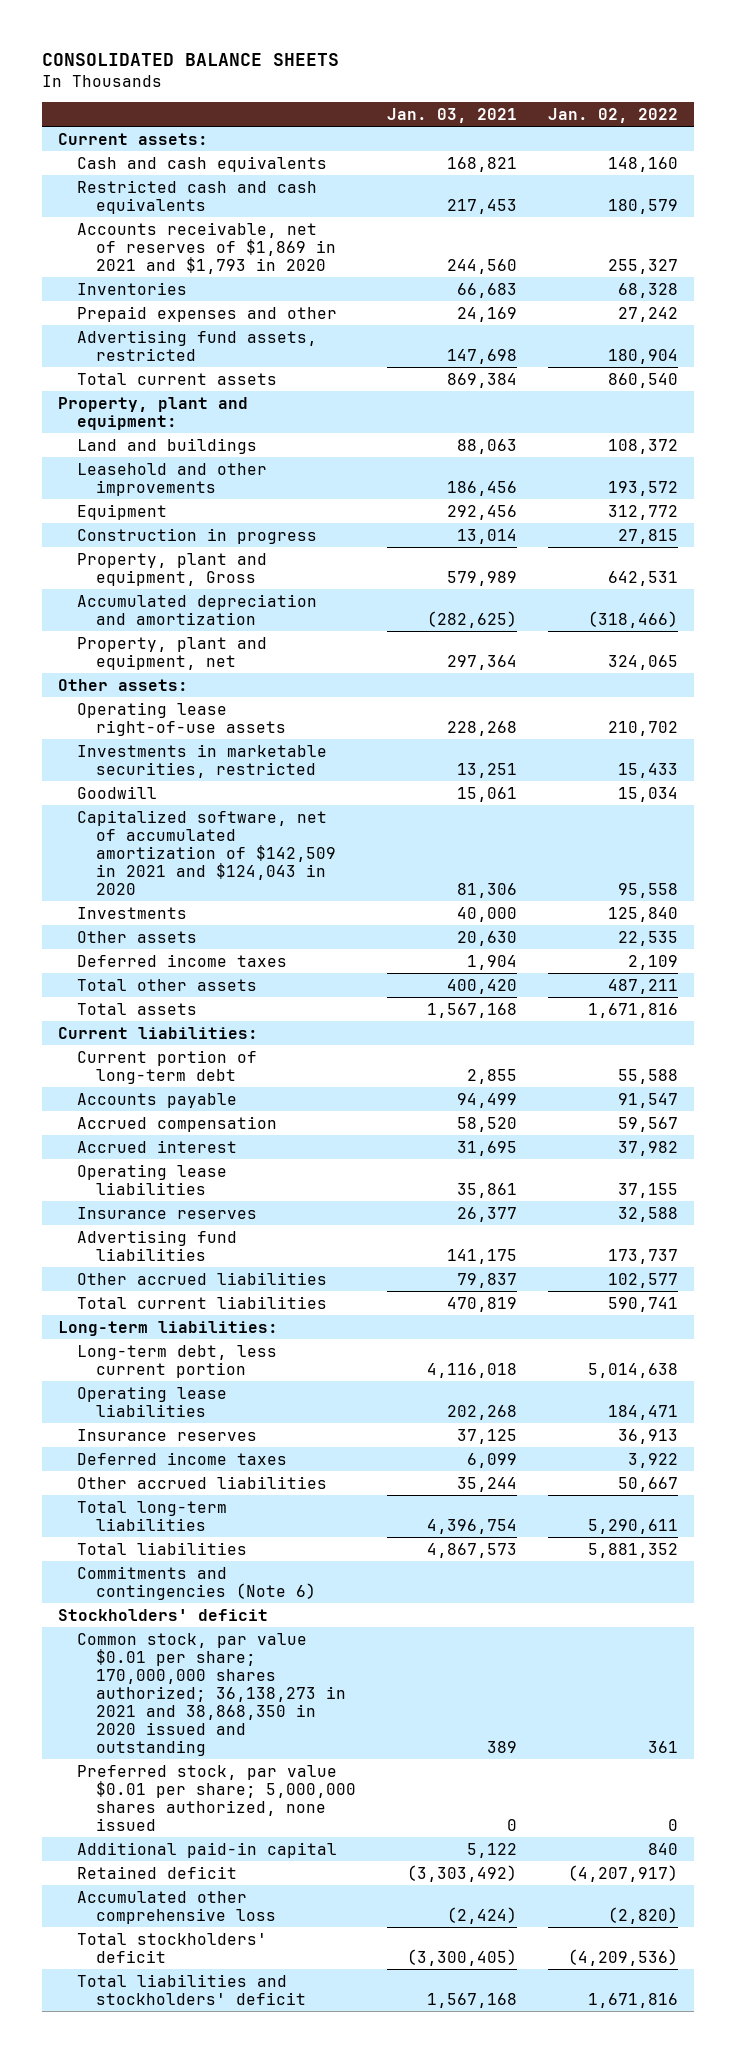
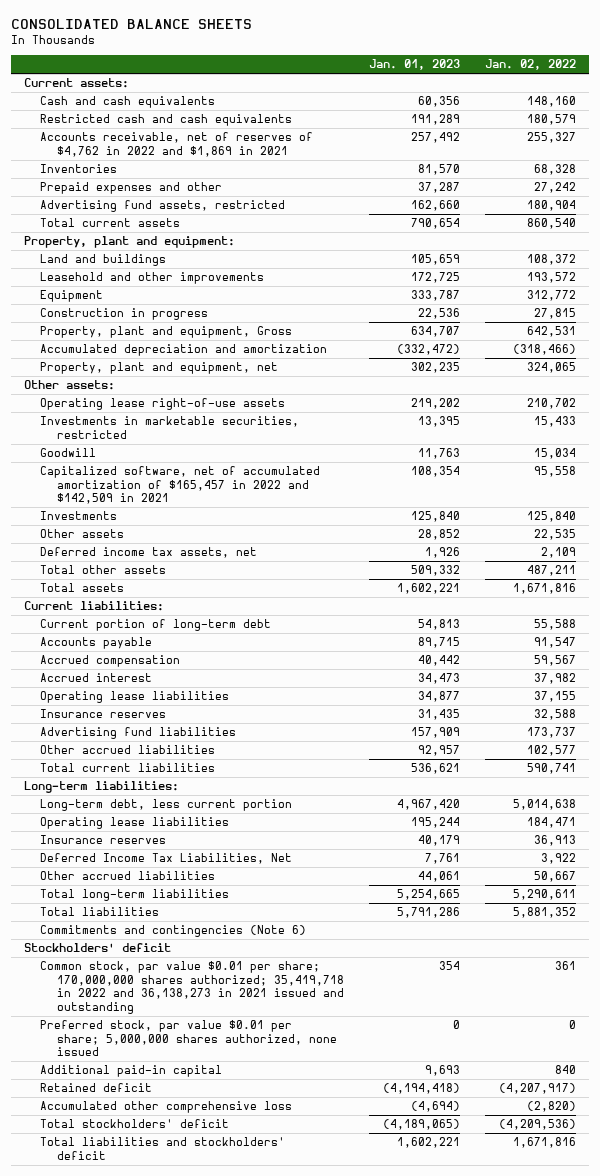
[387,107,518,123] Jan. 03, 2021 -> none
none -> [369,59,461,71] Jan. 01, 2023
[76,221,336,274] Accounts receivable, net of reserves of $1,869 in 2021 and $1,793 in 2020 -> [40,132,314,157] Accounts receivable, net of reserves of $4,762 in 2022 and $1,869 in 2021
[76,809,336,895] Capitalized software, net of accumulated amortization of $142,509 in 2021 and $124,043 in 2020 -> [40,466,321,505] Capitalized software, net of accumulated amortization of $165,457 in 2022 and $142,509 in 2021
[76,953,287,967] Deferred income taxes -> [40,547,258,559] Deferred income tax assets, net
[76,1451,287,1465] Deferred income taxes -> [40,853,293,865] Deferred Income Tax Liabilities, Net
[76,1632,346,1756] Common stock, par value $0.01 per share; 170,000,000 shares authorized; 36,138,273 in 2021 and 38,868,350 in 2020 issued and outstanding -> [40,961,344,1014] Common stock, par value $0.01 per share; 170,000,000 shares authorized; 35,419,718 in 2022 and 36,138,273 in 2021 issued and outstanding

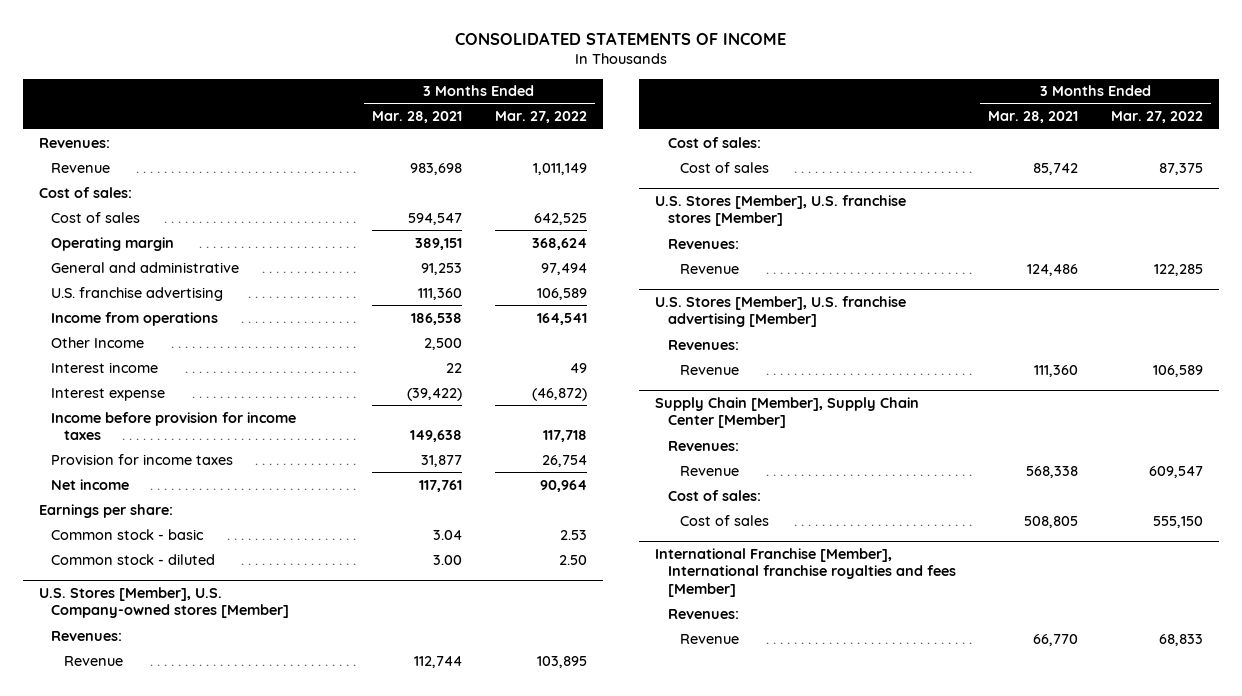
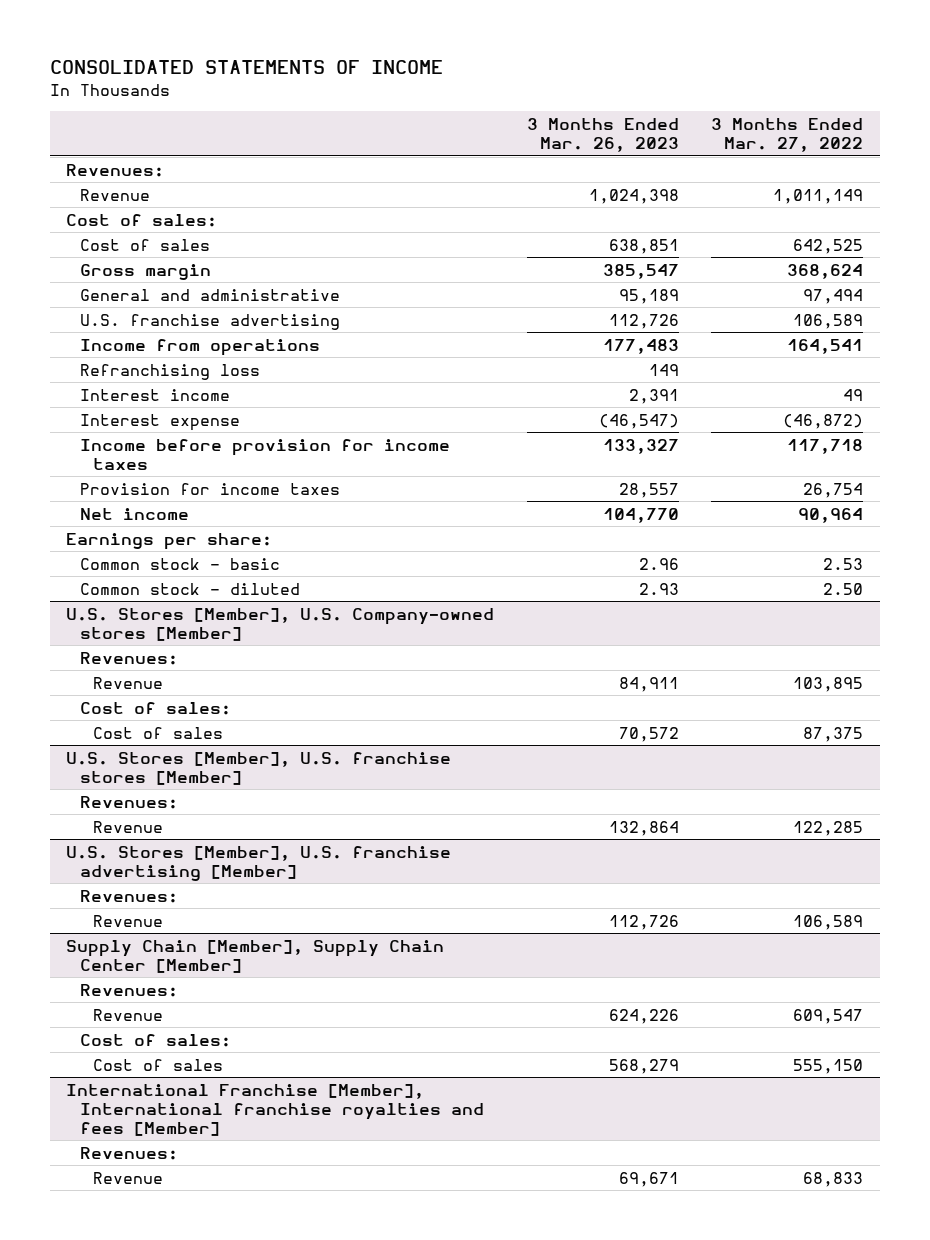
[371,111,462,124] Mar. 28, 2021 -> none
none -> [526,118,679,153] 3 Months Ended Mar. 26, 2023
[51,236,175,251] Operating margin -> [79,263,211,280] Gross margin
[51,336,145,348] Other Income -> none
none -> [79,363,260,380] Refranchising loss

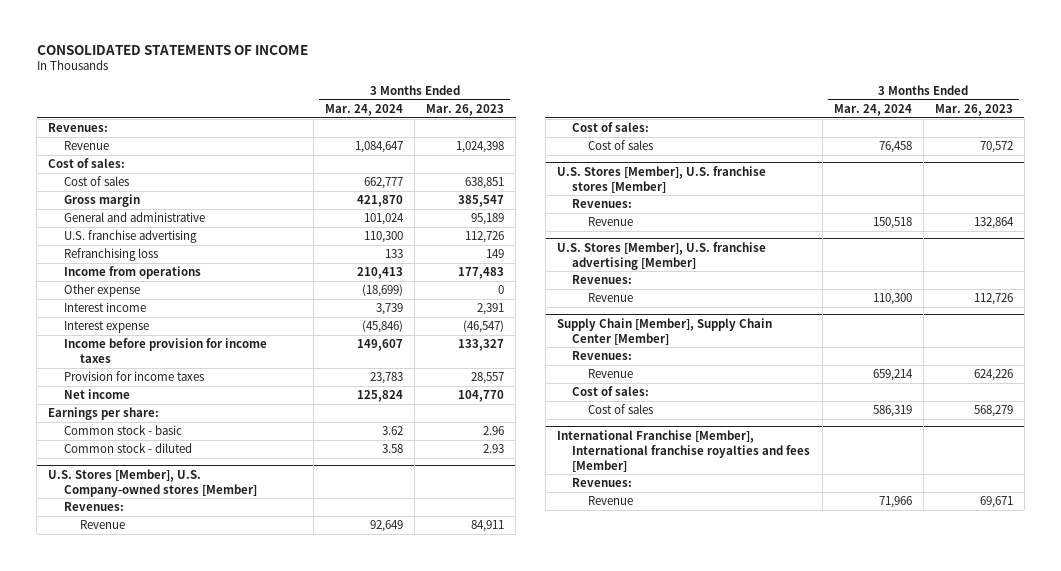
[711,118,864,153] 3 Months Ended Mar. 27, 2022 -> none
none -> [325,103,404,116] Mar. 24, 2024
[79,338,320,356] Income from operations -> [64,266,202,280] Income from operations
none -> [64,284,141,298] Other expense

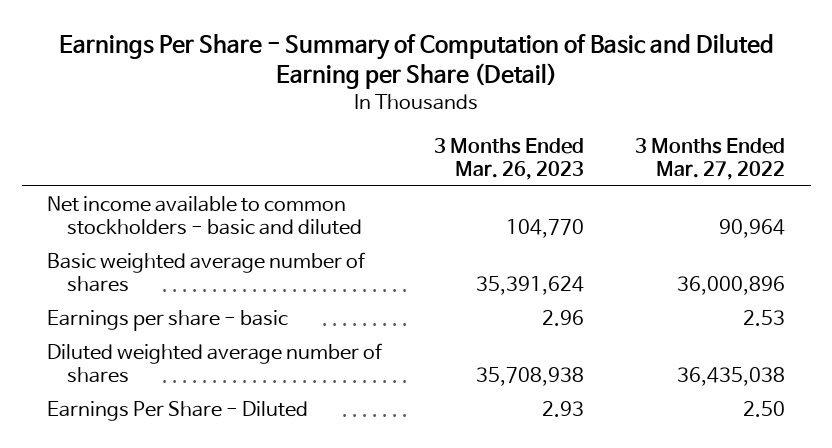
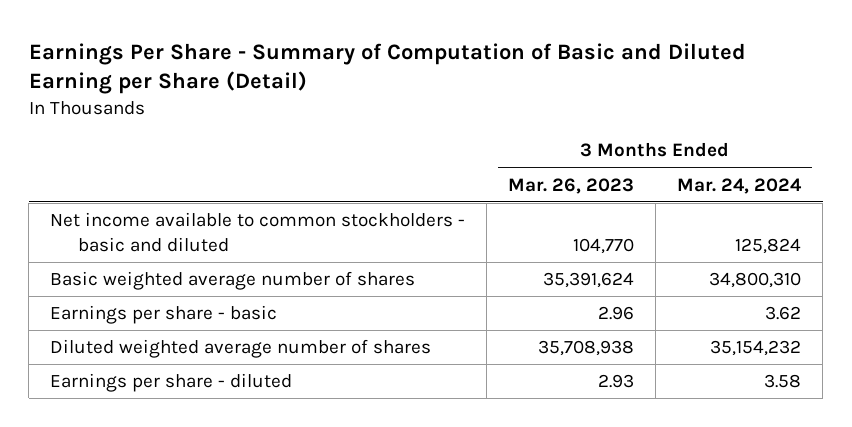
[635,137,786,180] 3 Months Ended Mar. 27, 2022 -> none
none -> [677,177,803,194] Mar. 24, 2024
[47,401,309,422] Earnings Per Share - Diluted -> [50,373,293,393] Earnings per share - diluted

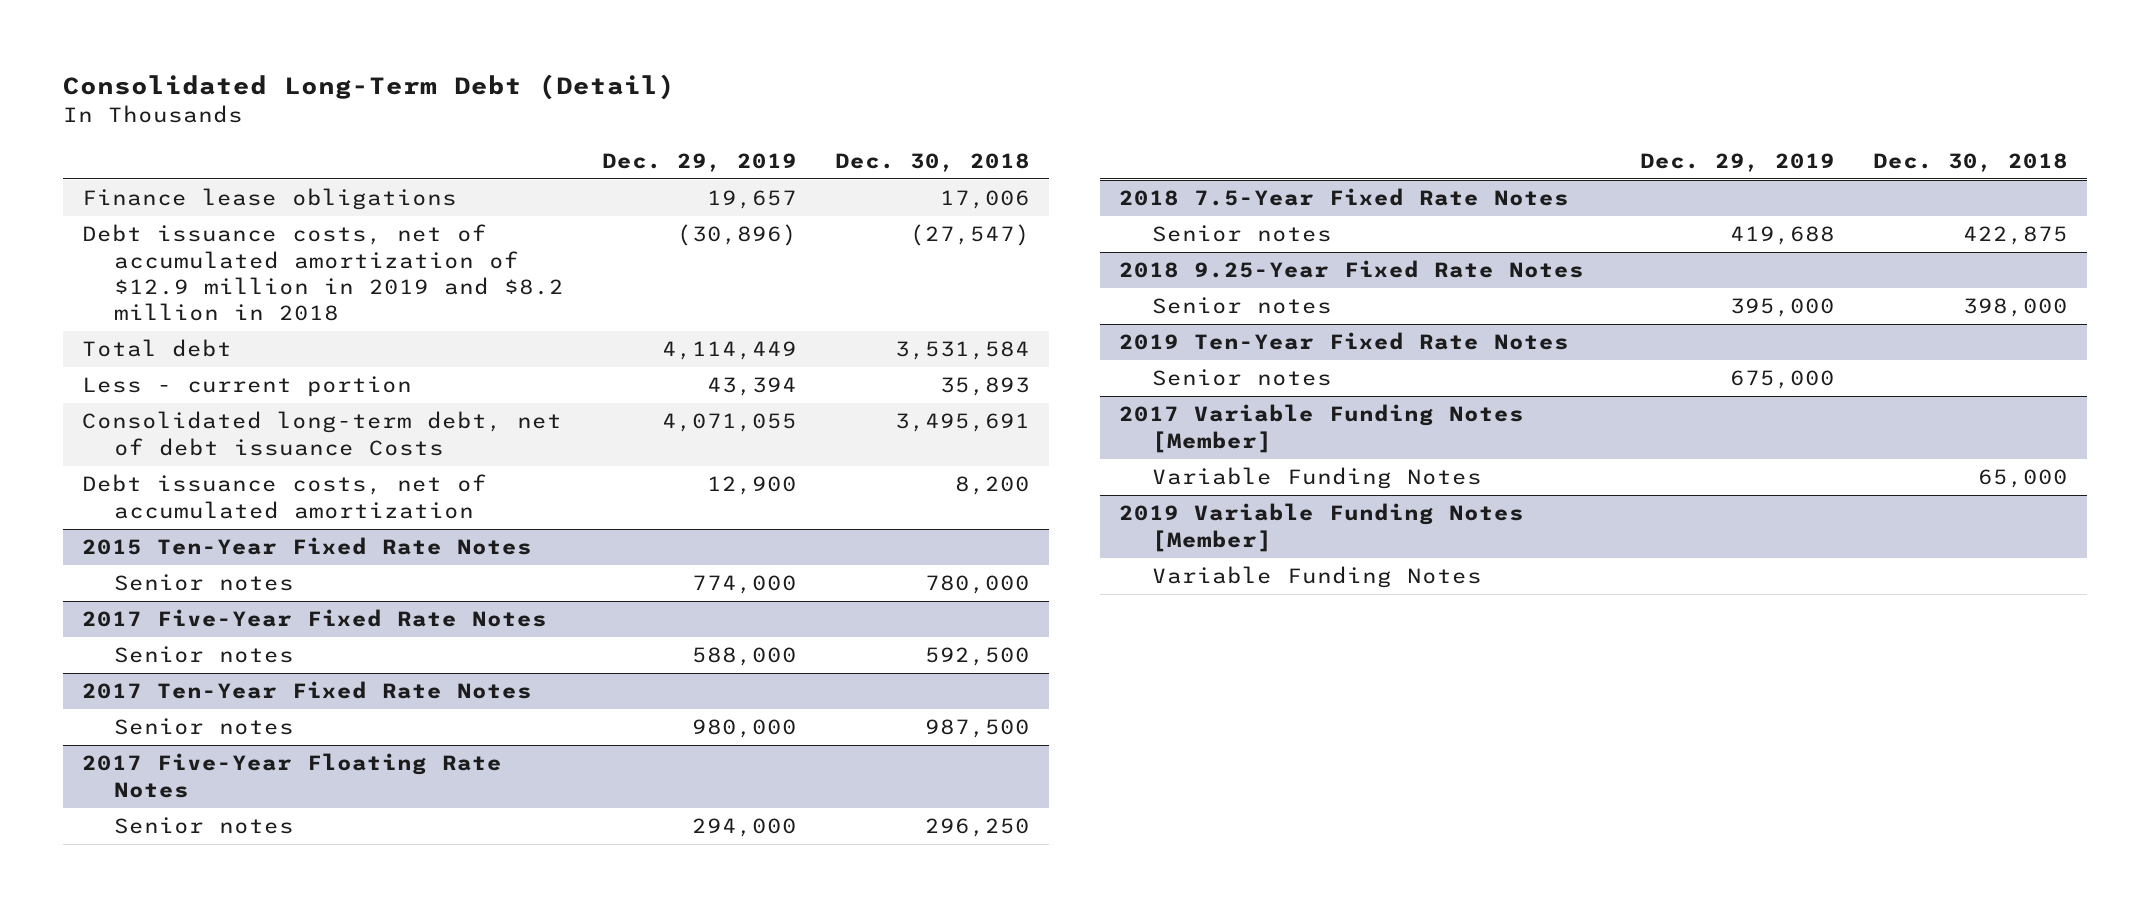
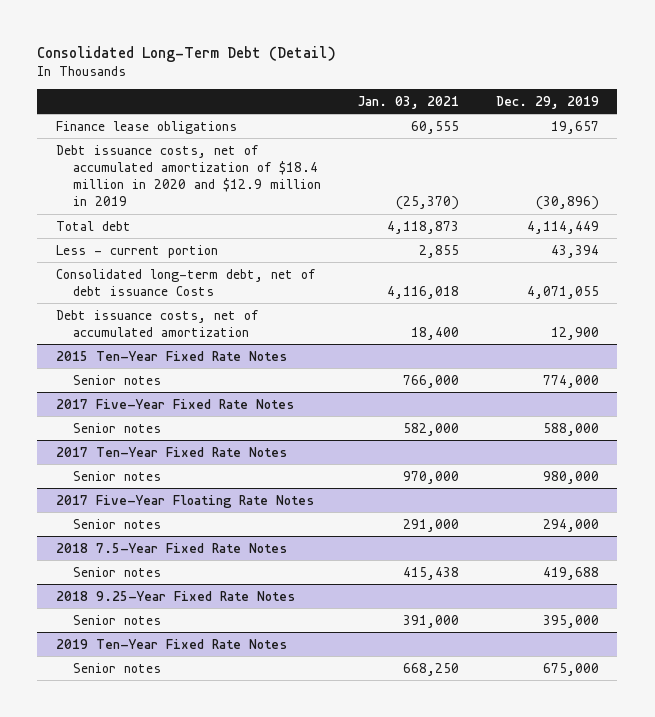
[835,152,1031,172] Dec. 30, 2018 -> none
none -> [357,95,459,109] Jan. 03, 2021
[81,224,565,322] Debt issuance costs, net of accumulated amortization of $12.9 million in 2019 and $8.2 million in 2018 -> [55,144,321,207] Debt issuance costs, net of accumulated amortization of $18.4 million in 2020 and $12.9 million in 2019
[1119,404,1525,453] 2017 Variable Funding Notes [Member] -> none
[1151,467,1482,490] Variable Funding Notes -> none
[1119,503,1525,552] 2019 Variable Funding Notes [Member] -> none
[1151,566,1482,589] Variable Funding Notes -> none

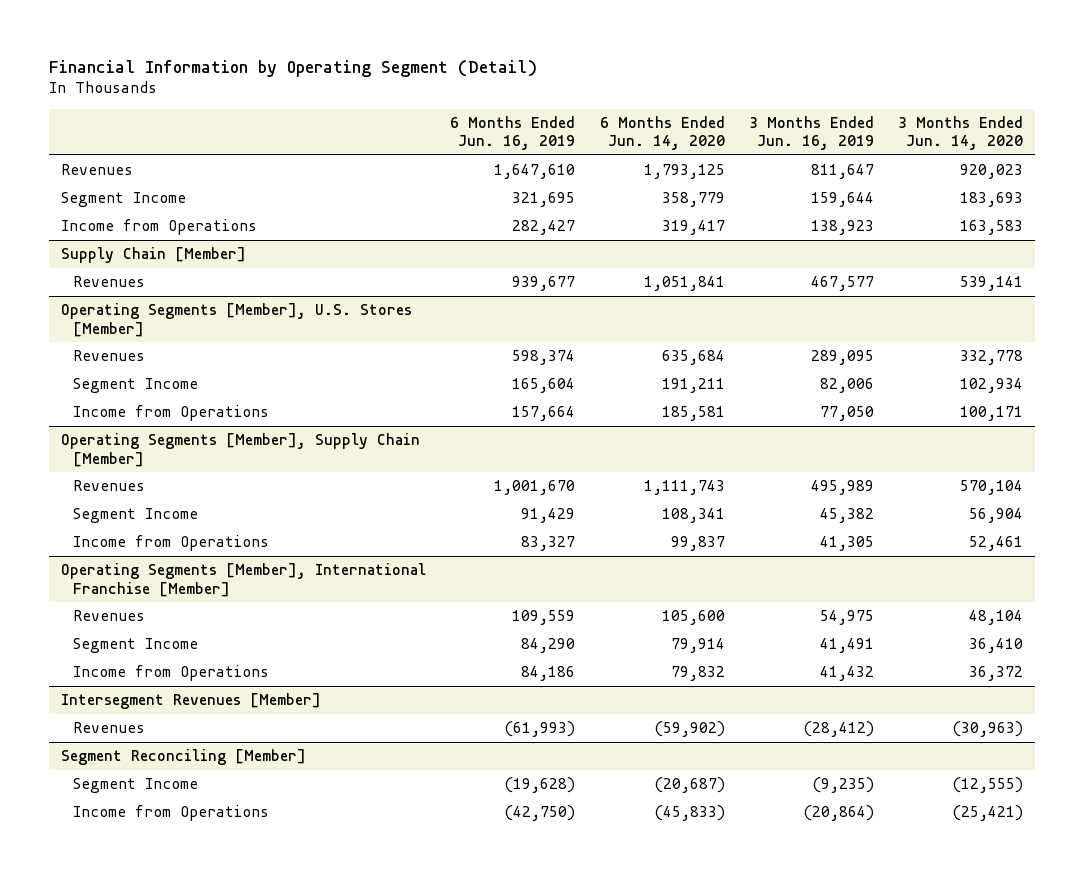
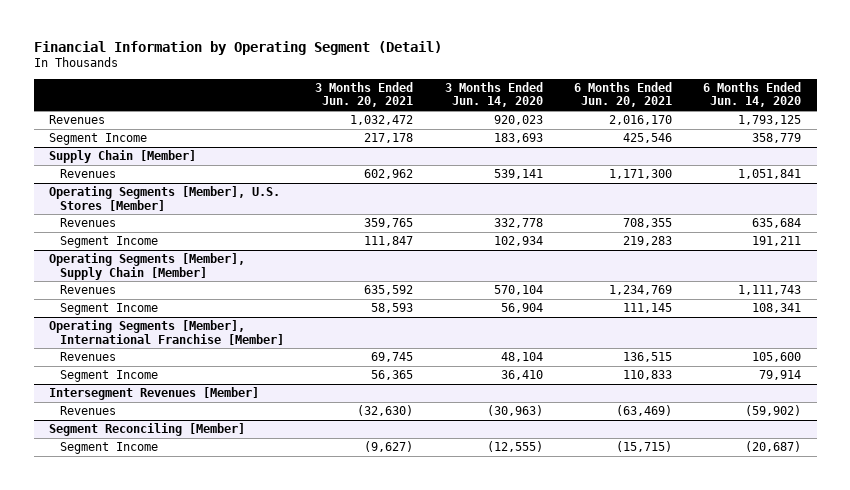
[450,115,576,151] 6 Months Ended Jun. 16, 2019 -> none
[748,115,874,151] 3 Months Ended Jun. 16, 2019 -> none
none -> [315,81,414,108] 3 Months Ended Jun. 20, 2021
none -> [573,81,672,108] 6 Months Ended Jun. 20, 2021
[61,219,258,236] Income from Operations -> none
[73,405,270,422] Income from Operations -> none
[73,535,270,552] Income from Operations -> none
[73,665,270,682] Income from Operations -> none
[73,805,270,822] Income from Operations -> none

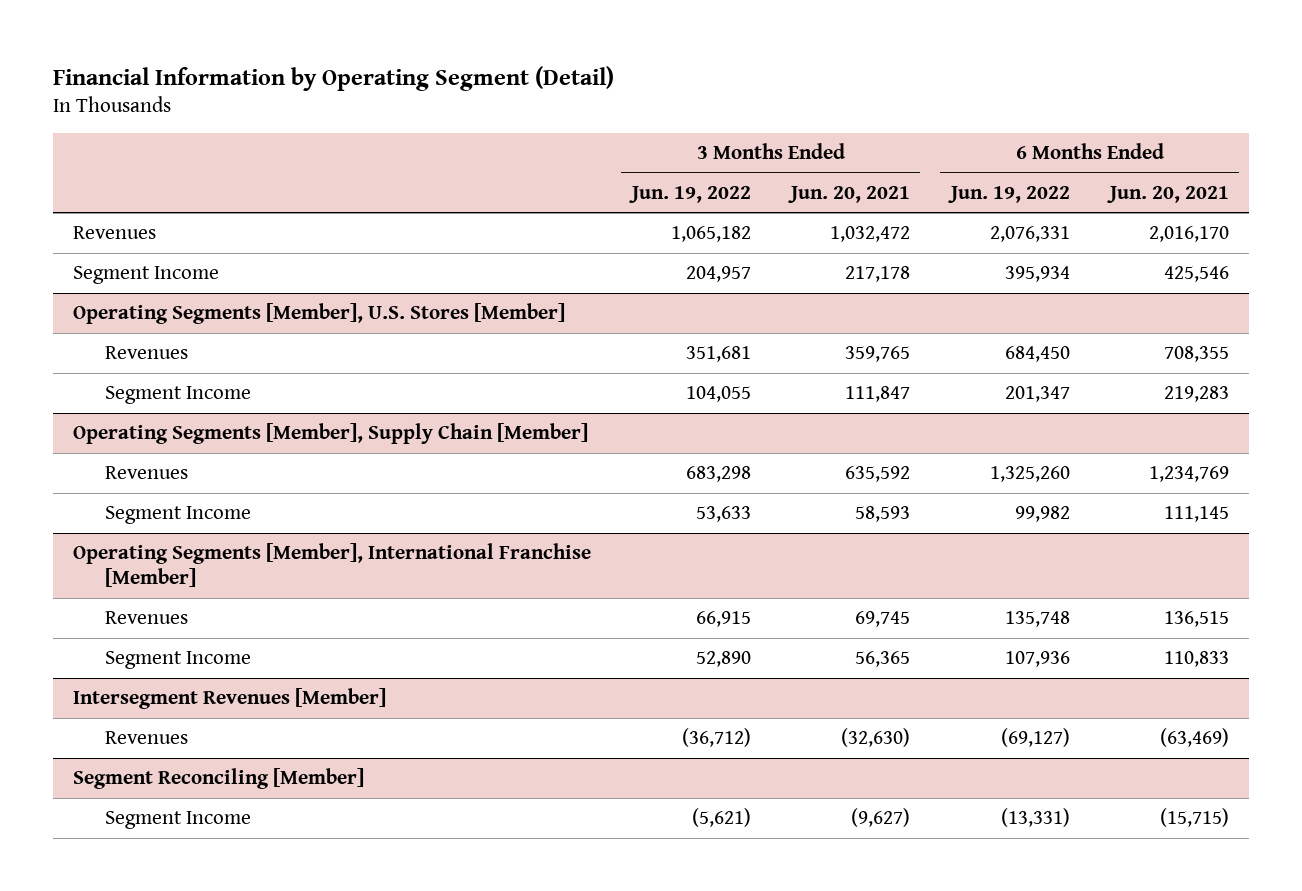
[444,81,543,108] 3 Months Ended Jun. 14, 2020 -> none
[703,81,802,108] 6 Months Ended Jun. 14, 2020 -> none
none -> [628,185,751,203] Jun. 19, 2022
none -> [947,185,1070,203] Jun. 19, 2022
[49,150,197,164] Supply Chain [Member] -> none
[59,169,116,179] Revenues -> none

